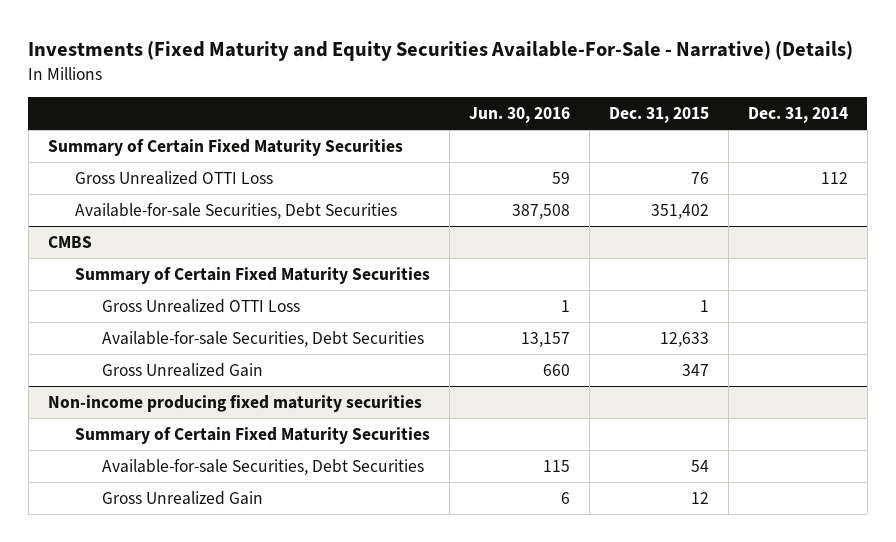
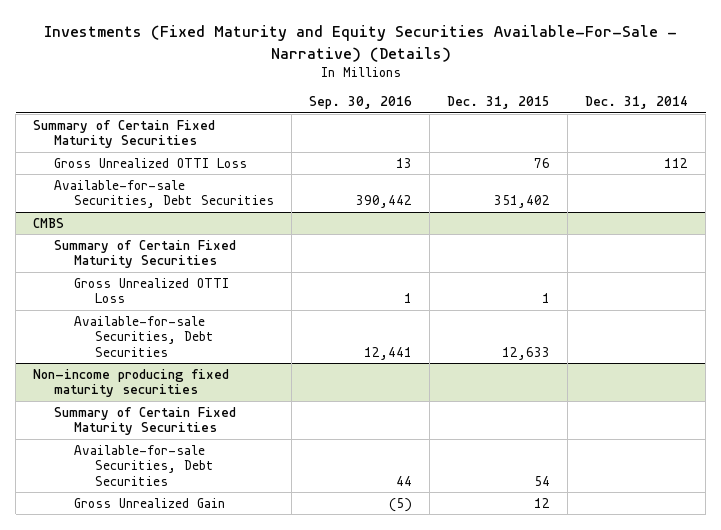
[468,107,570,124] Jun. 30, 2016 -> none
none -> [309,96,413,110] Sep. 30, 2016
[101,362,263,377] Gross Unrealized Gain -> none

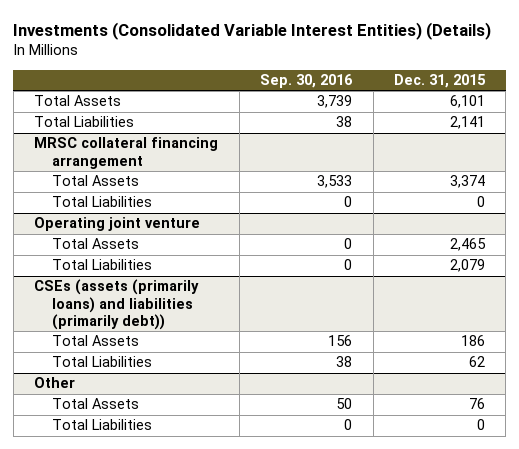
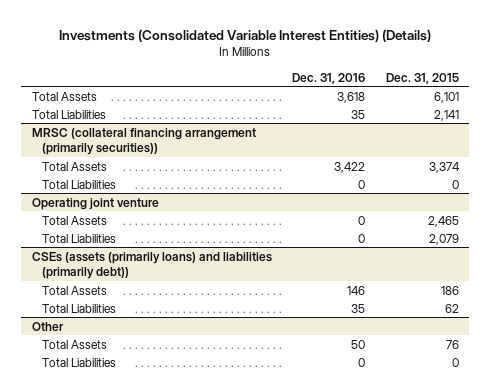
[260,74,354,89] Sep. 30, 2016 -> none
none -> [292,72,366,84] Dec. 31, 2016
[34,137,219,169] MRSC collateral financing arrangement -> [31,127,256,156] MRSC (collateral financing arrangement (primarily securities))

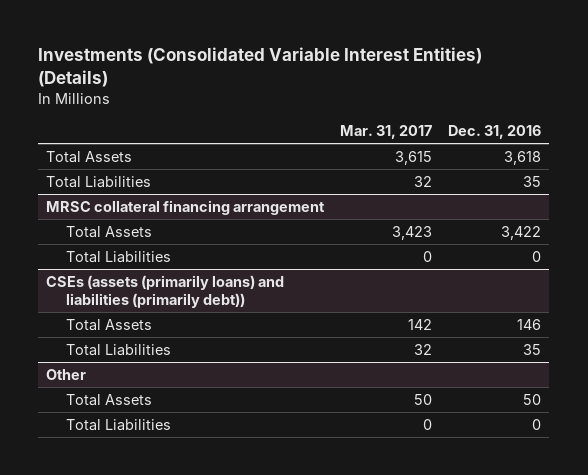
[385,72,459,84] Dec. 31, 2015 -> none
none -> [340,125,433,140] Mar. 31, 2017
[31,127,256,156] MRSC (collateral financing arrangement (primarily securities)) -> [46,199,326,215] MRSC collateral financing arrangement
[31,197,159,210] Operating joint venture -> none
[41,215,107,225] Total Assets -> none
[41,233,116,243] Total Liabilities -> none

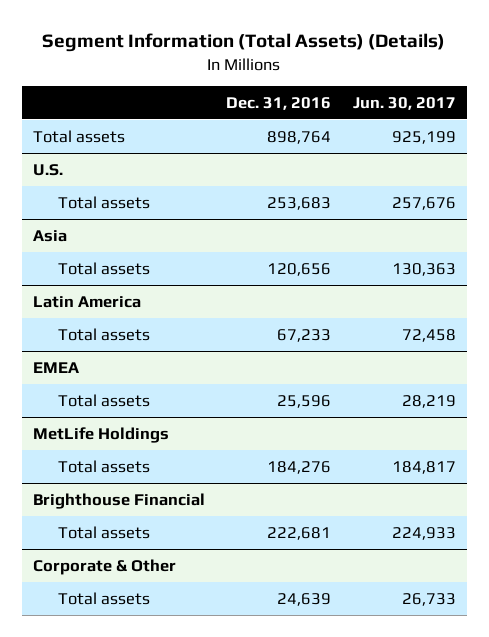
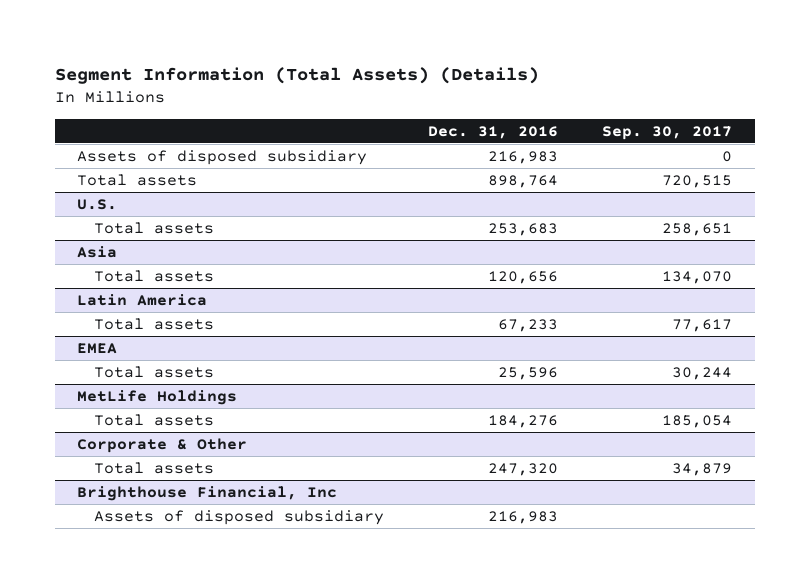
[353,96,457,110] Jun. 30, 2017 -> none
none -> [602,125,733,140] Sep. 30, 2017
none -> [76,149,367,165] Assets of disposed subsidiary
[32,492,205,509] Brighthouse Financial -> none
[58,525,151,539] Total assets -> none
[277,592,332,606] 24,639 -> [488,462,559,476] 247,320
none -> [76,485,337,501] Brighthouse Financial, Inc
none -> [93,509,384,525] Assets of disposed subsidiary

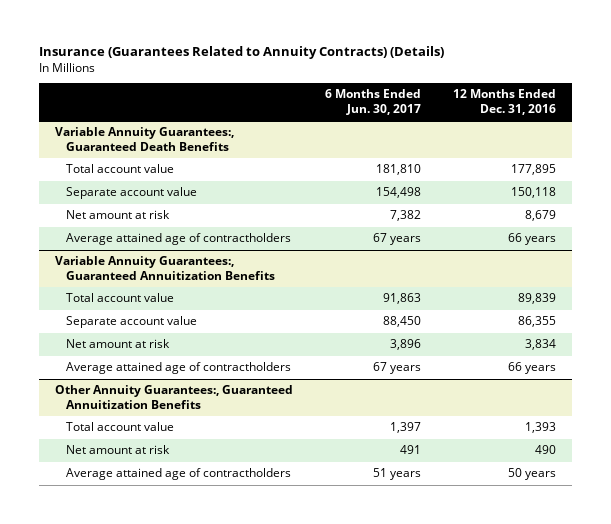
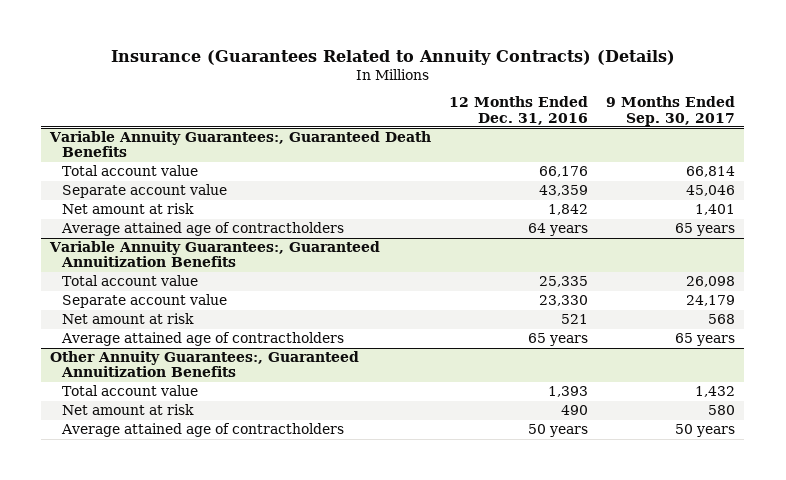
[324,89,421,115] 6 Months Ended Jun. 30, 2017 -> none
none -> [606,96,736,126] 9 Months Ended Sep. 30, 2017
[511,164,557,176] 177,895 -> [539,166,589,178] 66,176
[511,187,557,199] 150,118 -> [539,185,589,197] 43,359
[525,210,557,222] 8,679 -> [548,204,589,216] 1,842
[508,233,557,246] 66 years -> [528,223,589,237] 64 years
[518,293,557,305] 89,839 -> [539,276,589,288] 25,335
[518,316,557,328] 86,355 -> [539,295,589,307] 23,330
[525,339,557,351] 3,834 -> [561,314,589,325] 521
[508,362,557,375] 66 years -> [528,333,589,347] 65 years

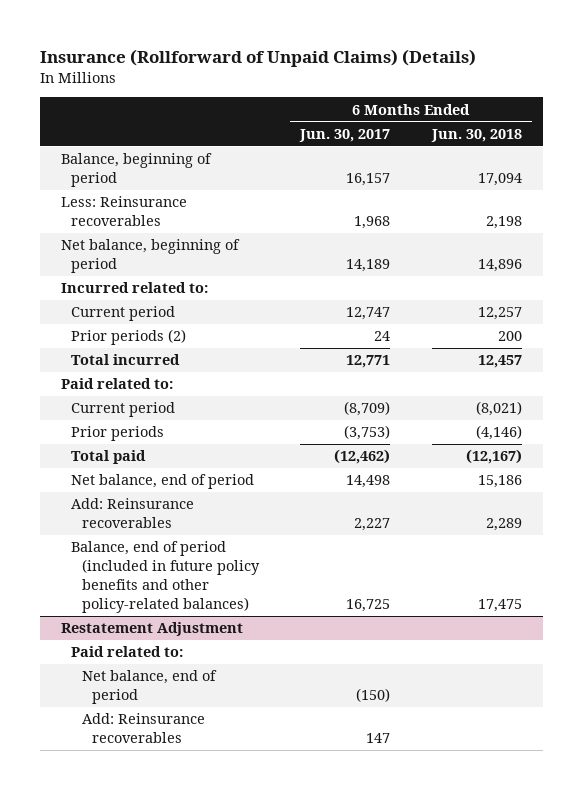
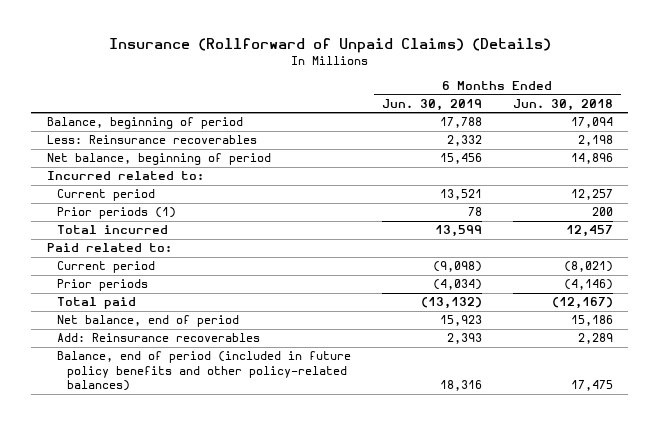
[299,128,391,142] Jun. 30, 2017 -> none
none -> [381,98,482,111] Jun. 30, 2019
[71,329,187,346] Prior periods (2) -> [56,207,176,220] Prior periods (1)
[60,622,243,637] Restatement Adjustment -> none
[71,646,184,658] Paid related to: -> none
[81,670,217,705] Net balance, end of period -> none
[81,713,205,744] Add: Reinsurance recoverables -> none

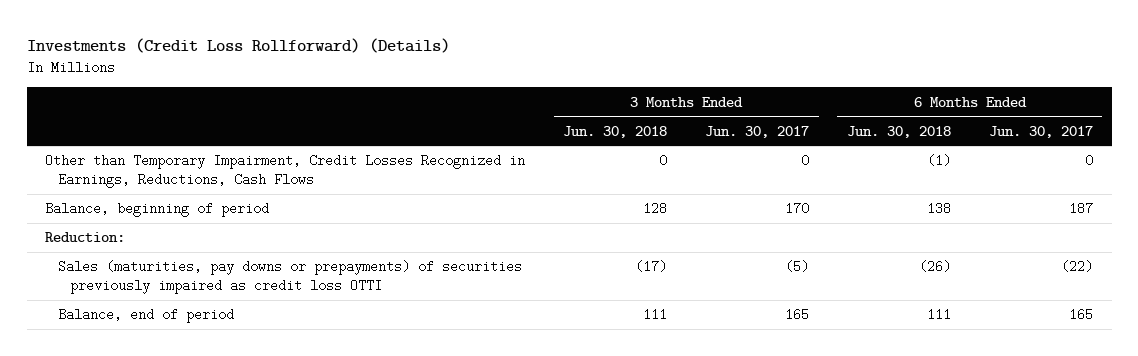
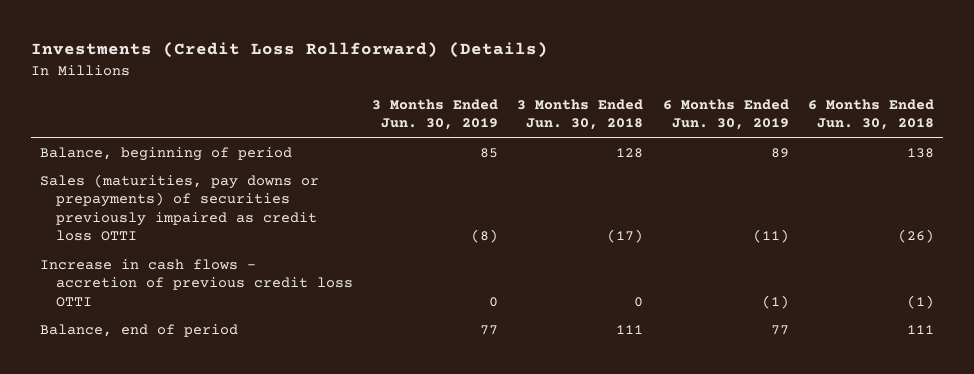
[705,125,810,138] Jun. 30, 2017 -> none
[988,125,1093,138] Jun. 30, 2017 -> none
none -> [372,98,499,131] 3 Months Ended Jun. 30, 2019
none -> [662,98,789,131] 6 Months Ended Jun. 30, 2019
[45,154,526,188] Other than Temporary Impairment, Credit Losses Recognized in Earnings, Reductions, Cash Flows -> none
[45,232,126,243] Reduction: -> none
none -> [40,258,354,307] Increase in cash flows - accretion of previous credit loss OTTI

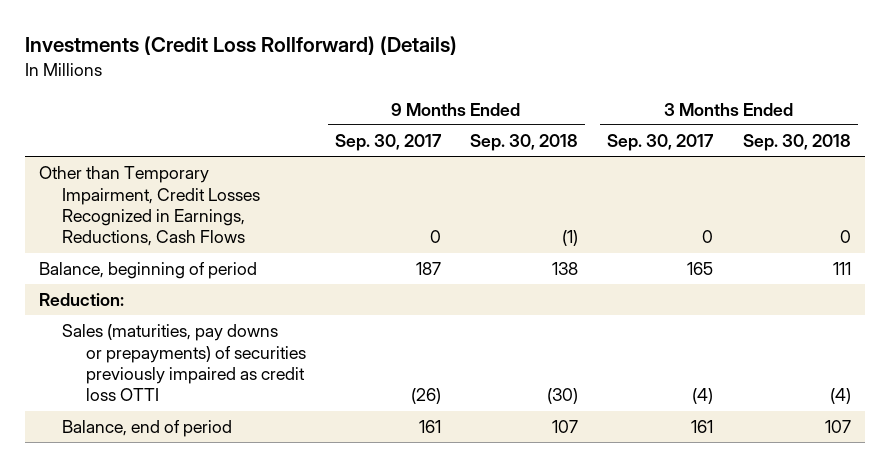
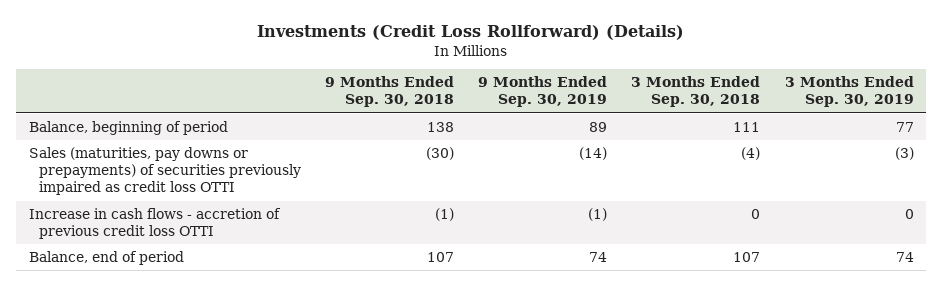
[334,134,442,152] Sep. 30, 2017 -> none
[607,134,715,152] Sep. 30, 2017 -> none
none -> [478,76,608,108] 9 Months Ended Sep. 30, 2019
none -> [784,76,914,108] 3 Months Ended Sep. 30, 2019
[39,166,261,247] Other than Temporary Impairment, Credit Losses Recognized in Earnings, Reductions, Cash Flows -> none
[39,293,125,307] Reduction: -> none
none -> [28,208,281,240] Increase in cash flows - accretion of previous credit loss OTTI

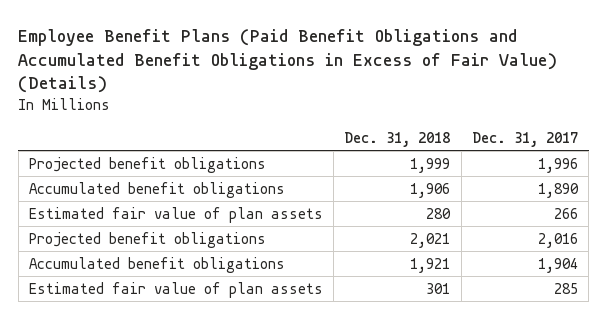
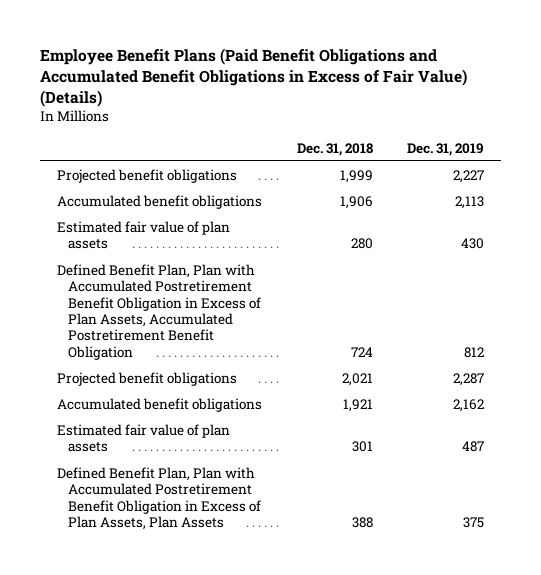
[471,131,578,147] Dec. 31, 2017 -> none
none -> [407,142,485,156] Dec. 31, 2019
none -> [57,263,262,360] Defined Benefit Plan, Plan with Accumulated Postretirement Benefit Obligation in Excess of Plan Assets, Accumulated Postretirement Benefit Obligation
none -> [57,466,262,531] Defined Benefit Plan, Plan with Accumulated Postretirement Benefit Obligation in Excess of Plan Assets, Plan Assets

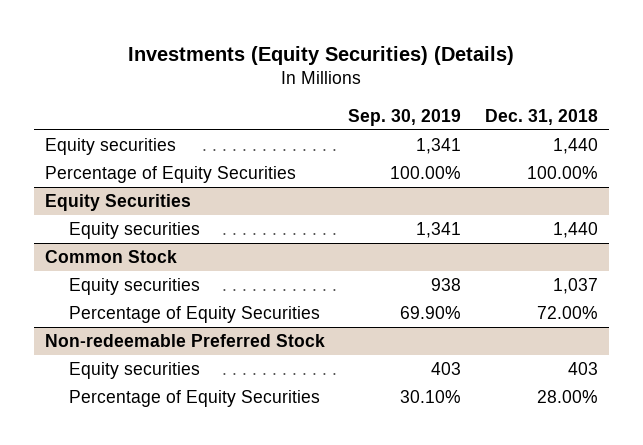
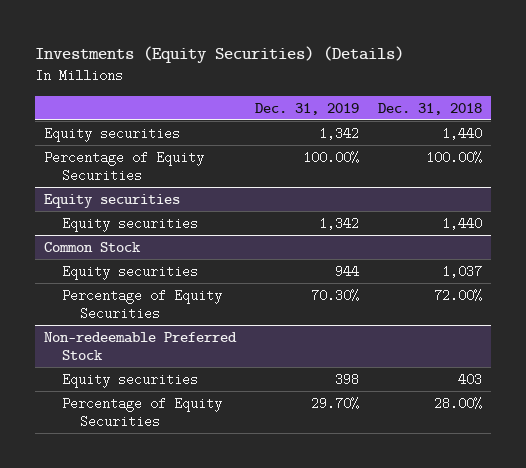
[348,108,462,126] Sep. 30, 2019 -> none
none -> [254,102,359,115] Dec. 31, 2019
[45,194,192,212] Equity Securities -> [44,193,181,208] Equity securities

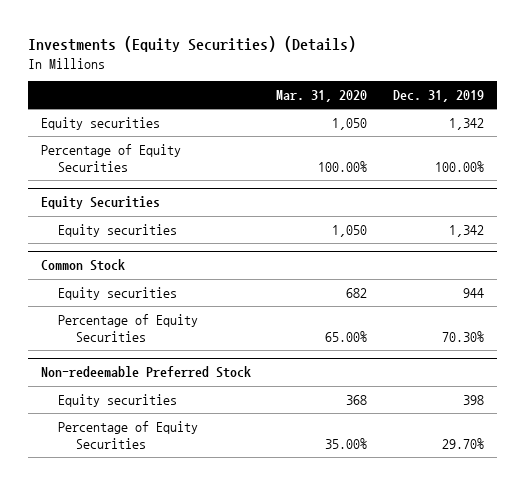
[377,102,482,115] Dec. 31, 2018 -> none
none -> [276,90,368,103] Mar. 31, 2020
[44,193,181,208] Equity securities -> [40,196,160,210] Equity Securities

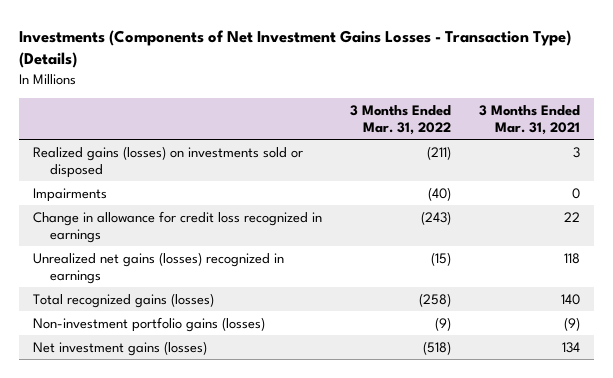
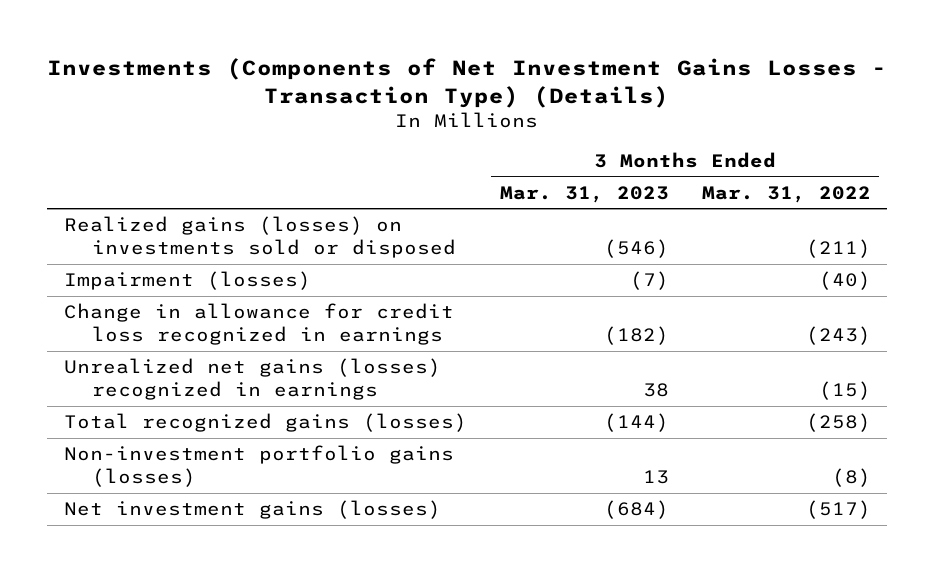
[479,105,581,136] 3 Months Ended Mar. 31, 2021 -> none
none -> [499,185,669,203] Mar. 31, 2023
[33,187,108,202] Impairments -> [63,271,311,291] Impairment (losses)
[435,316,452,331] (9) -> [831,467,871,487] (8)
[423,340,452,355] (518) -> [805,500,871,520] (517)

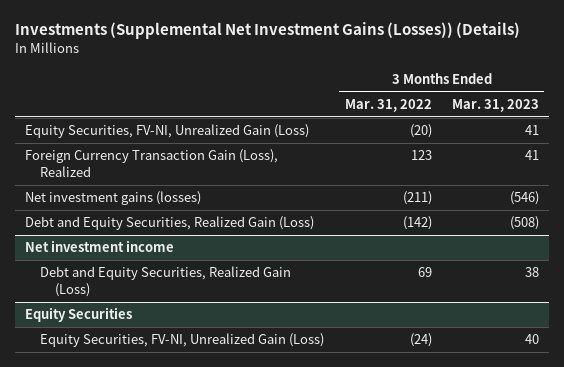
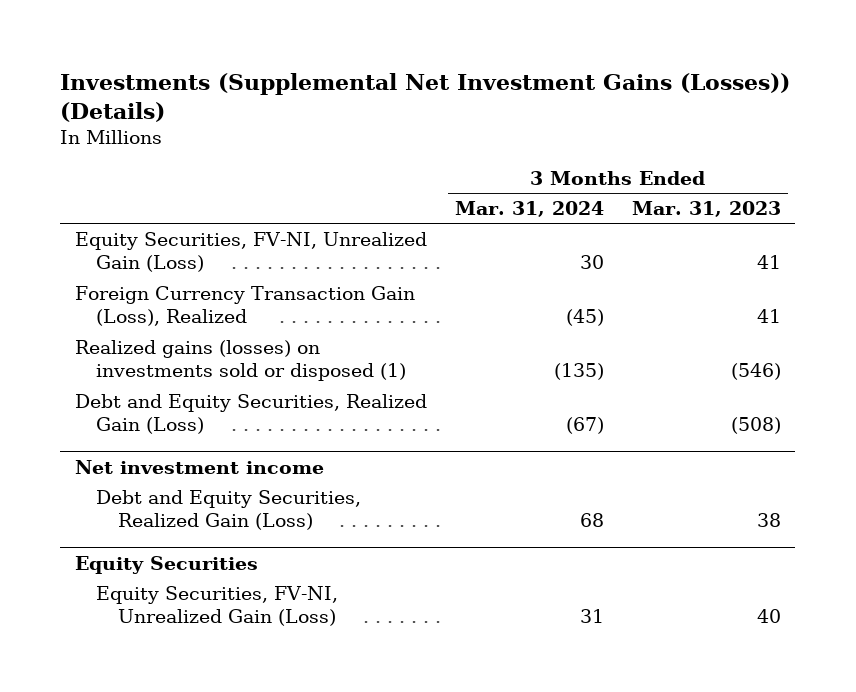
[344,99,432,113] Mar. 31, 2022 -> none
none -> [454,201,604,218] Mar. 31, 2024
[25,191,202,206] Net investment gains (losses) -> [74,339,407,382] Realized gains (losses) on investments sold or disposed (1)

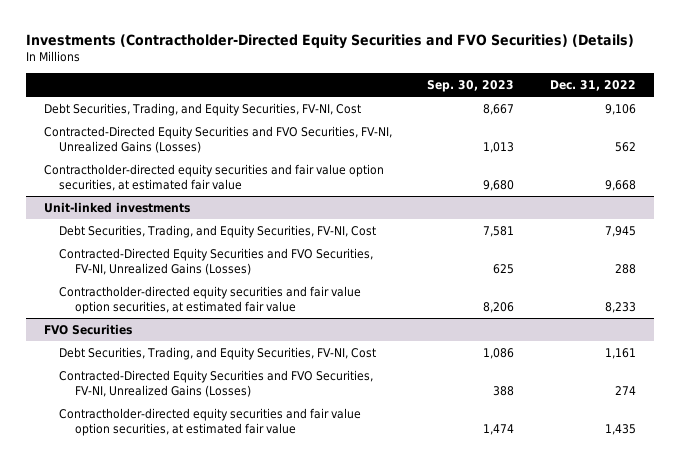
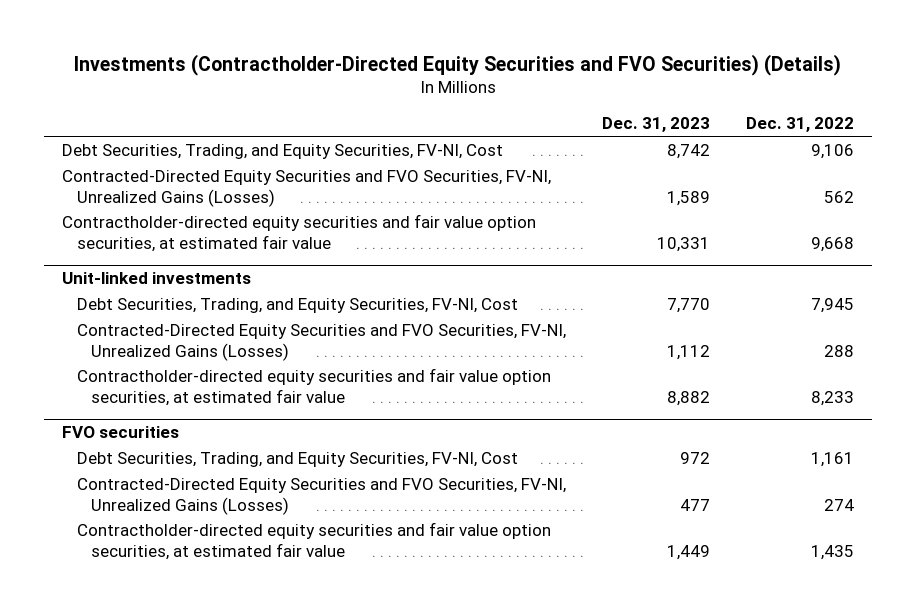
[427,80,515,93] Sep. 30, 2023 -> none
none -> [601,117,710,133] Dec. 31, 2023
[43,323,132,335] FVO Securities -> [62,426,180,439] FVO securities

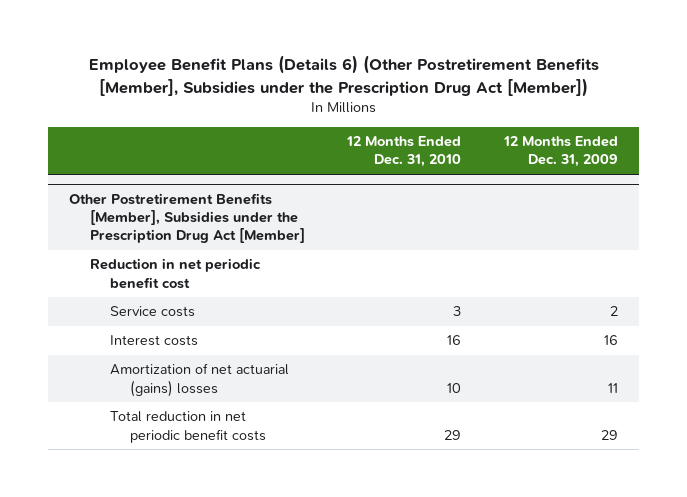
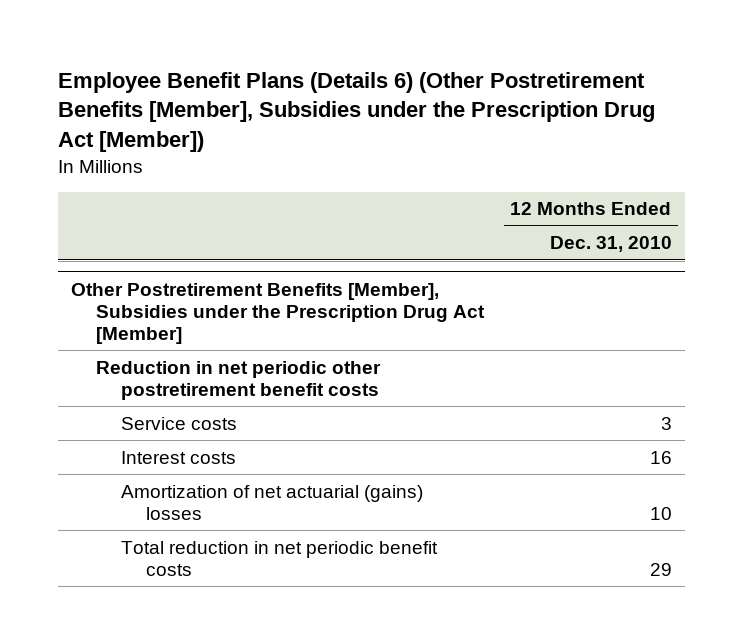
[503,136,619,168] 12 Months Ended Dec. 31, 2009 -> none
[89,258,261,289] Reduction in net periodic benefit cost -> [96,360,382,400] Reduction in net periodic other postretirement benefit costs

